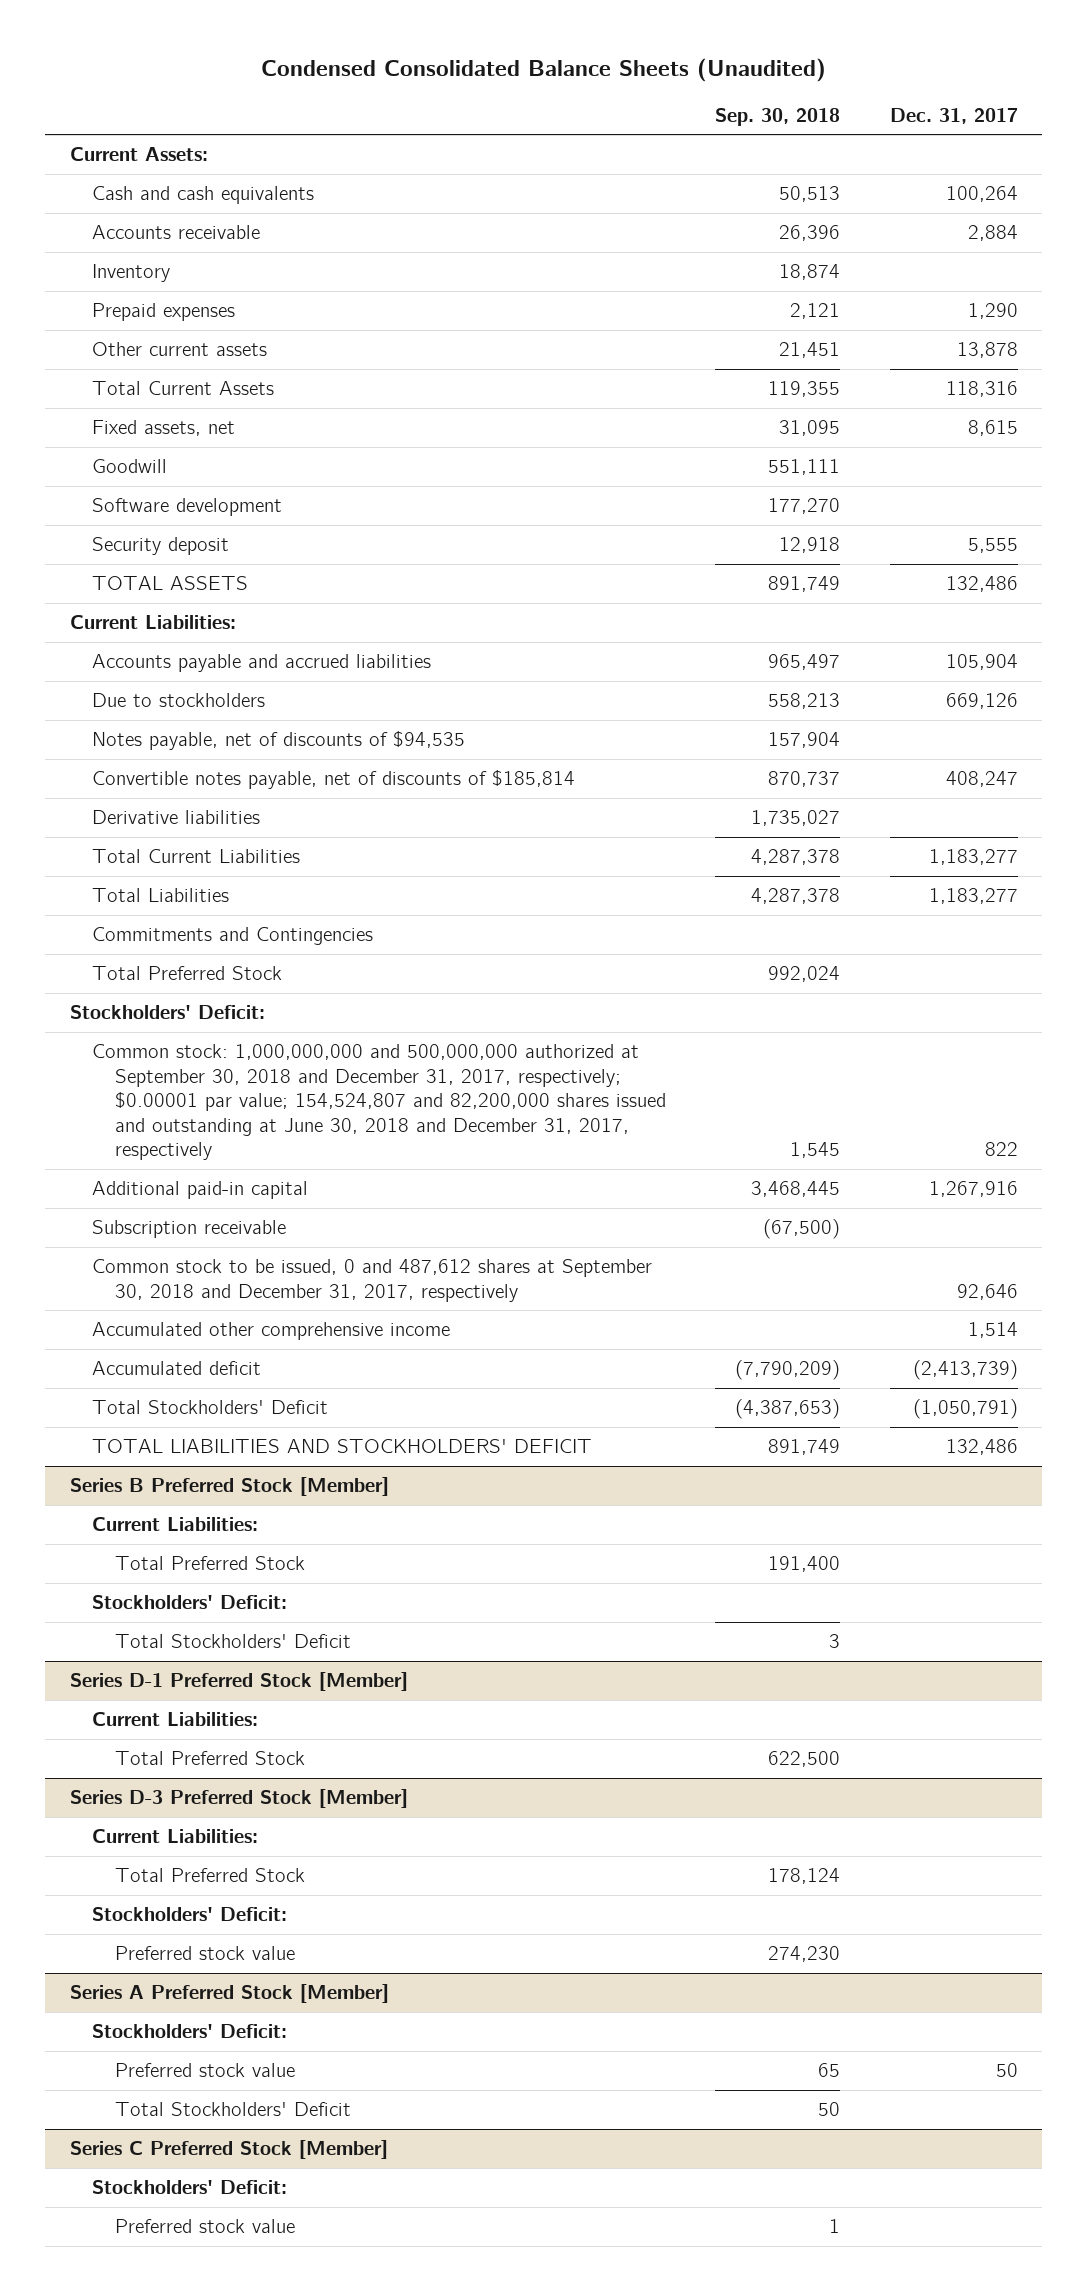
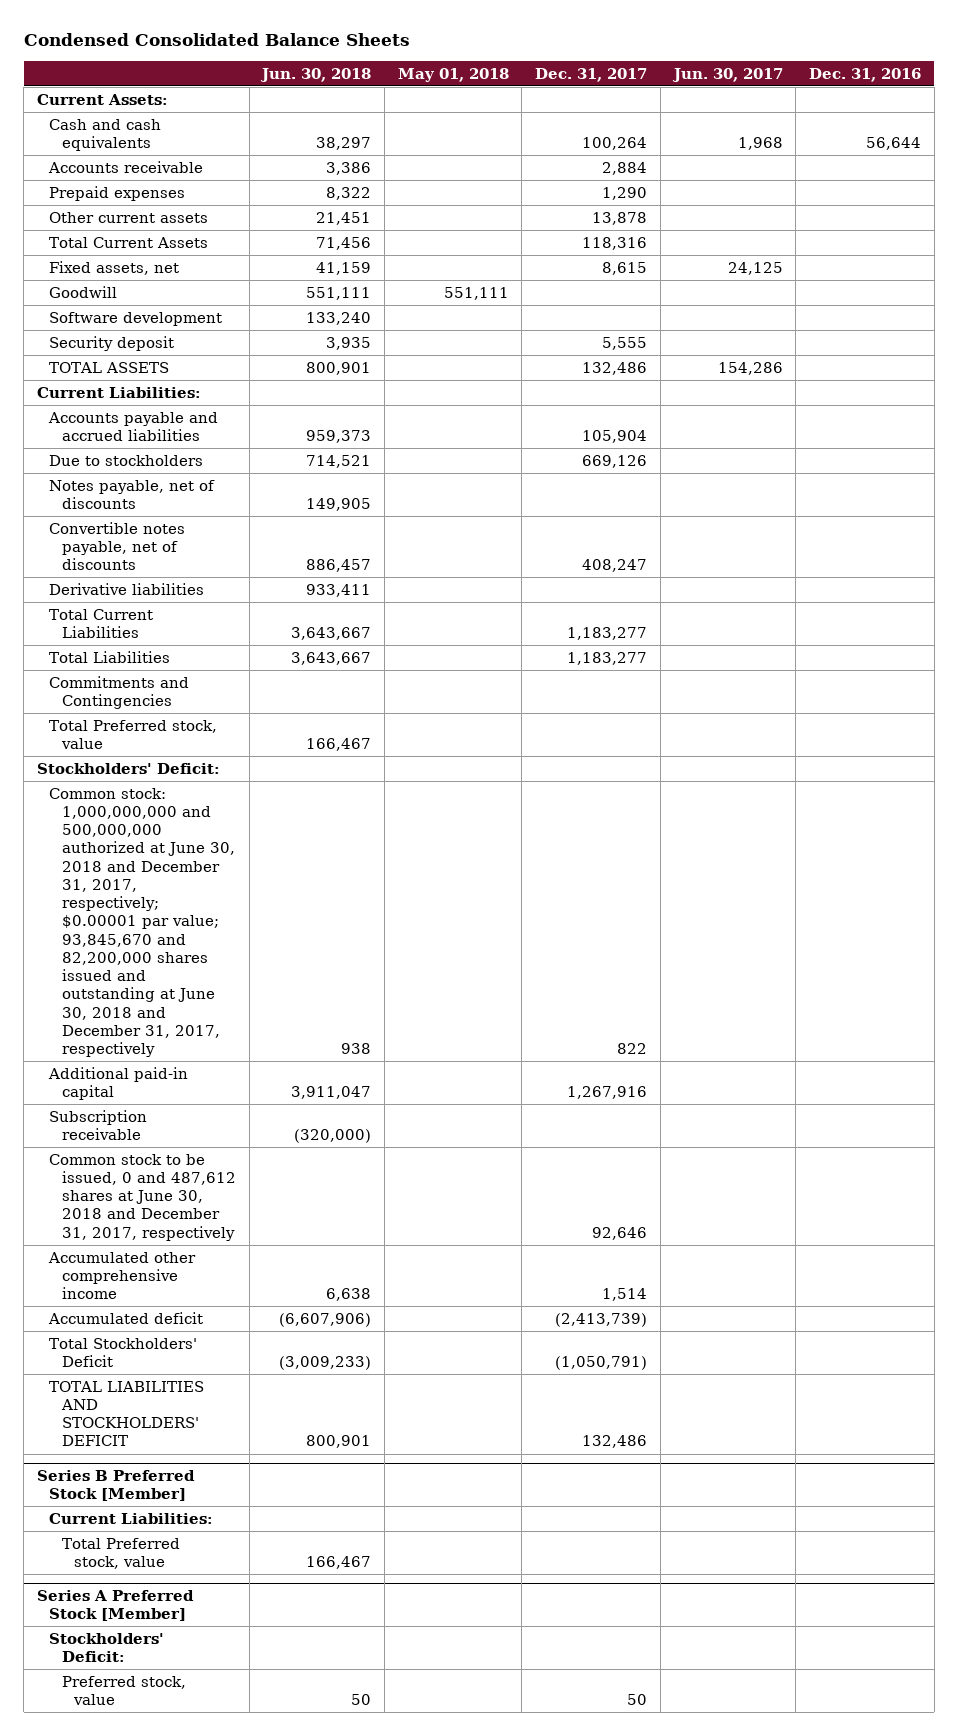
[260,57,826,82] Condensed Consolidated Balance Sheets (Unaudited) -> [23,33,410,47] Condensed Consolidated Balance Sheets
[715,107,841,126] Sep. 30, 2018 -> none
none -> [260,67,372,82] Jun. 30, 2018
none -> [397,67,509,82] May 01, 2018
none -> [671,67,783,82] Jun. 30, 2017
none -> [809,67,922,82] Dec. 31, 2016
[92,264,171,283] Inventory -> none
[92,731,466,751] Notes payable, net of discounts of $94,535 -> [49,479,216,510] Notes payable, net of discounts
[92,770,576,790] Convertible notes payable, net of discounts of $185,814 -> [49,521,186,571] Convertible notes payable, net of discounts
[92,966,283,981] Total Preferred Stock -> [49,719,218,750] Total Preferred stock, value
[92,1044,666,1161] Common stock: 1,000,000,000 and 500,000,000 authorized at September 30, 2018 and December 31, 2017, respectively; $0.00001 par value; 154,524,807 and 82,200,000 shares issued and outstanding at June 30, 2018 and December 31, 2017, respectively -> [49,787,235,1058] Common stock: 1,000,000,000 and 500,000,000 authorized at June 30, 2018 and December 31, 2017, respectively; $0.00001 par value; 93,845,670 and 82,200,000 shares issued and outstanding at June 30, 2018 and December 31, 2017, respectively
[92,1259,653,1302] Common stock to be issued, 0 and 487,612 shares at September 30, 2018 and December 31, 2017, respectively -> [49,1153,236,1241] Common stock to be issued, 0 and 487,612 shares at June 30, 2018 and December 31, 2017, respectively
[92,1595,288,1610] Stockholders' Deficit: -> none
[114,1634,351,1649] Total Stockholders' Deficit -> none
[69,1672,408,1692] Series D-1 Preferred Stock [Member] -> none
[92,1712,259,1727] Current Liabilities: -> none
[114,1751,305,1766] Total Preferred Stock -> none
[69,1789,408,1809] Series D-3 Preferred Stock [Member] -> none
[92,1829,259,1844] Current Liabilities: -> none
[114,1868,305,1883] Total Preferred Stock -> none
[92,1907,288,1922] Stockholders' Deficit: -> none
[114,1946,295,1961] Preferred stock value -> none
[114,1556,305,1571] Total Preferred Stock -> [61,1537,180,1570] Total Preferred stock, value
[114,2102,351,2117] Total Stockholders' Deficit -> none
[69,2140,388,2160] Series C Preferred Stock [Member] -> none
[92,2180,288,2195] Stockholders' Deficit: -> none
[114,2219,295,2234] Preferred stock value -> none
[114,2063,295,2078] Preferred stock value -> [61,1675,186,1706] Preferred stock, value

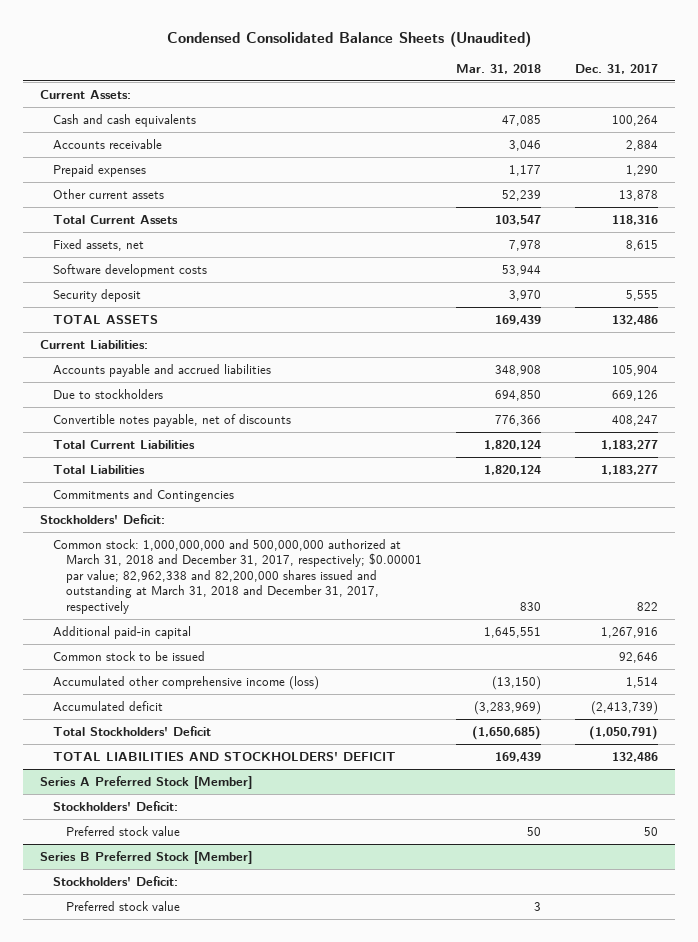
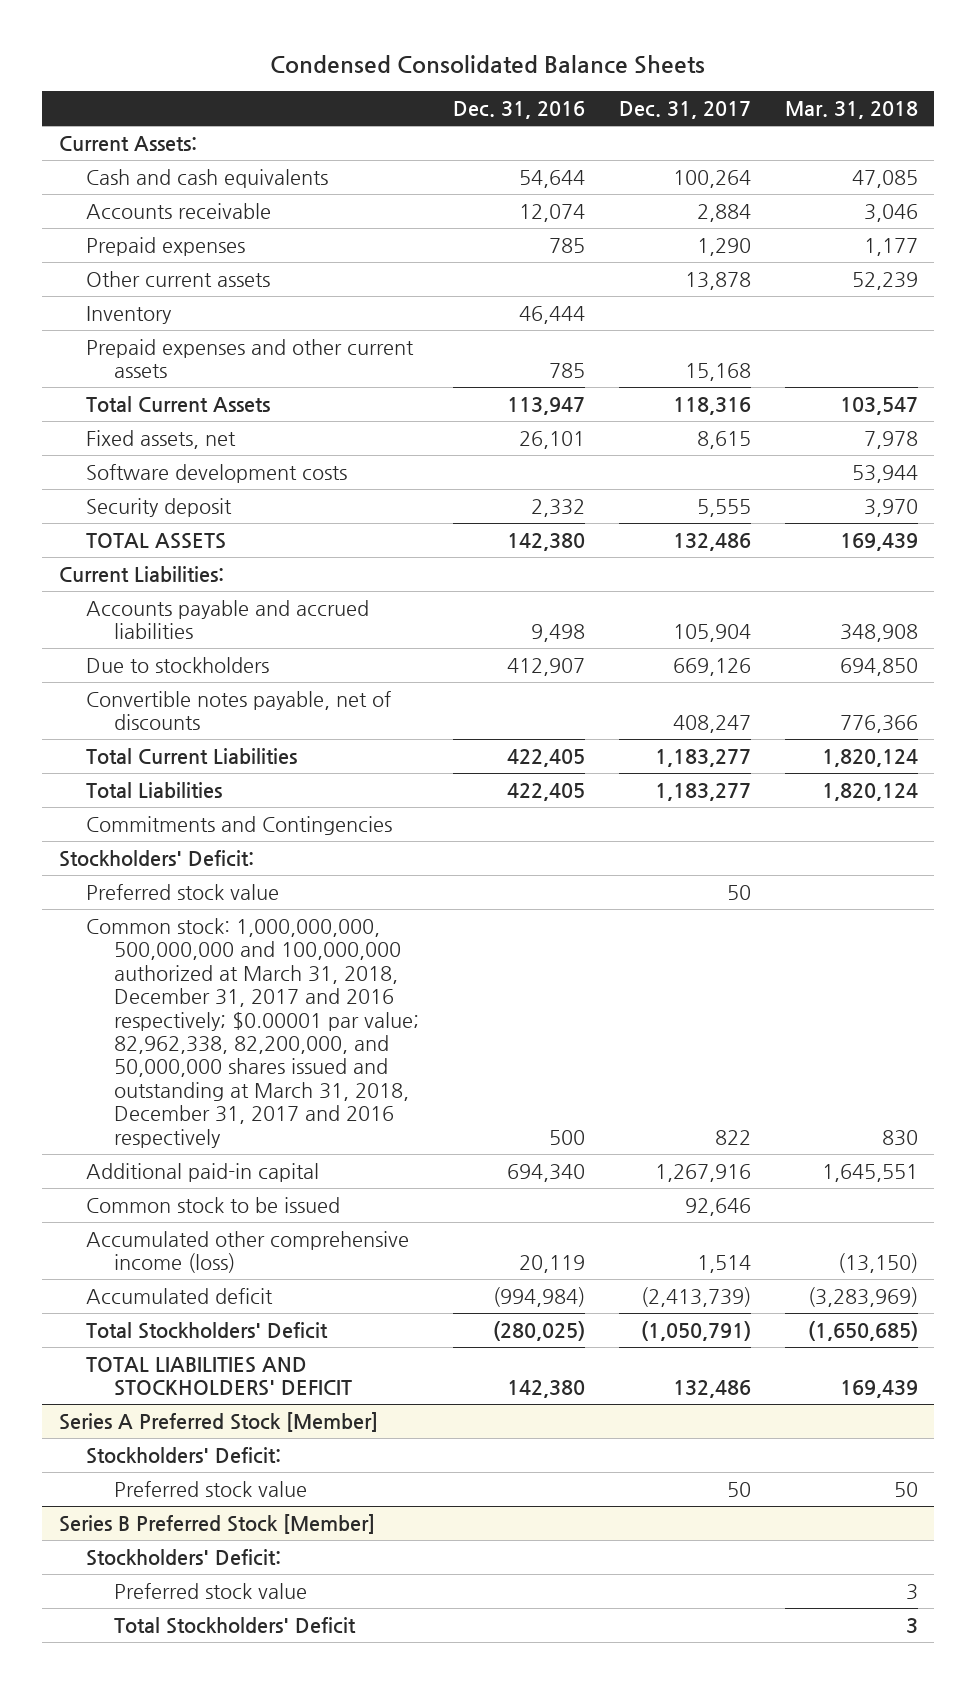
[166,31,531,48] Condensed Consolidated Balance Sheets (Unaudited) -> [270,54,706,74] Condensed Consolidated Balance Sheets
none -> [453,101,586,120] Dec. 31, 2016
none -> [86,305,173,324] Inventory
none -> [86,338,415,379] Prepaid expenses and other current assets
none -> [86,883,280,900] Preferred stock value
[53,538,422,614] Common stock: 1,000,000,000 and 500,000,000 authorized at March 31, 2018 and December 31, 2017, respectively; $0.00001 par value; 82,962,338 and 82,200,000 shares issued and outstanding at March 31, 2018 and December 31, 2017, respectively -> [86,917,420,1148] Common stock: 1,000,000,000, 500,000,000 and 100,000,000 authorized at March 31, 2018, December 31, 2017 and 2016 respectively; $0.00001 par value; 82,962,338, 82,200,000, and 50,000,000 shares issued and outstanding at March 31, 2018, December 31, 2017 and 2016 respectively
none -> [114,1616,357,1634] Total Stockholders' Deficit

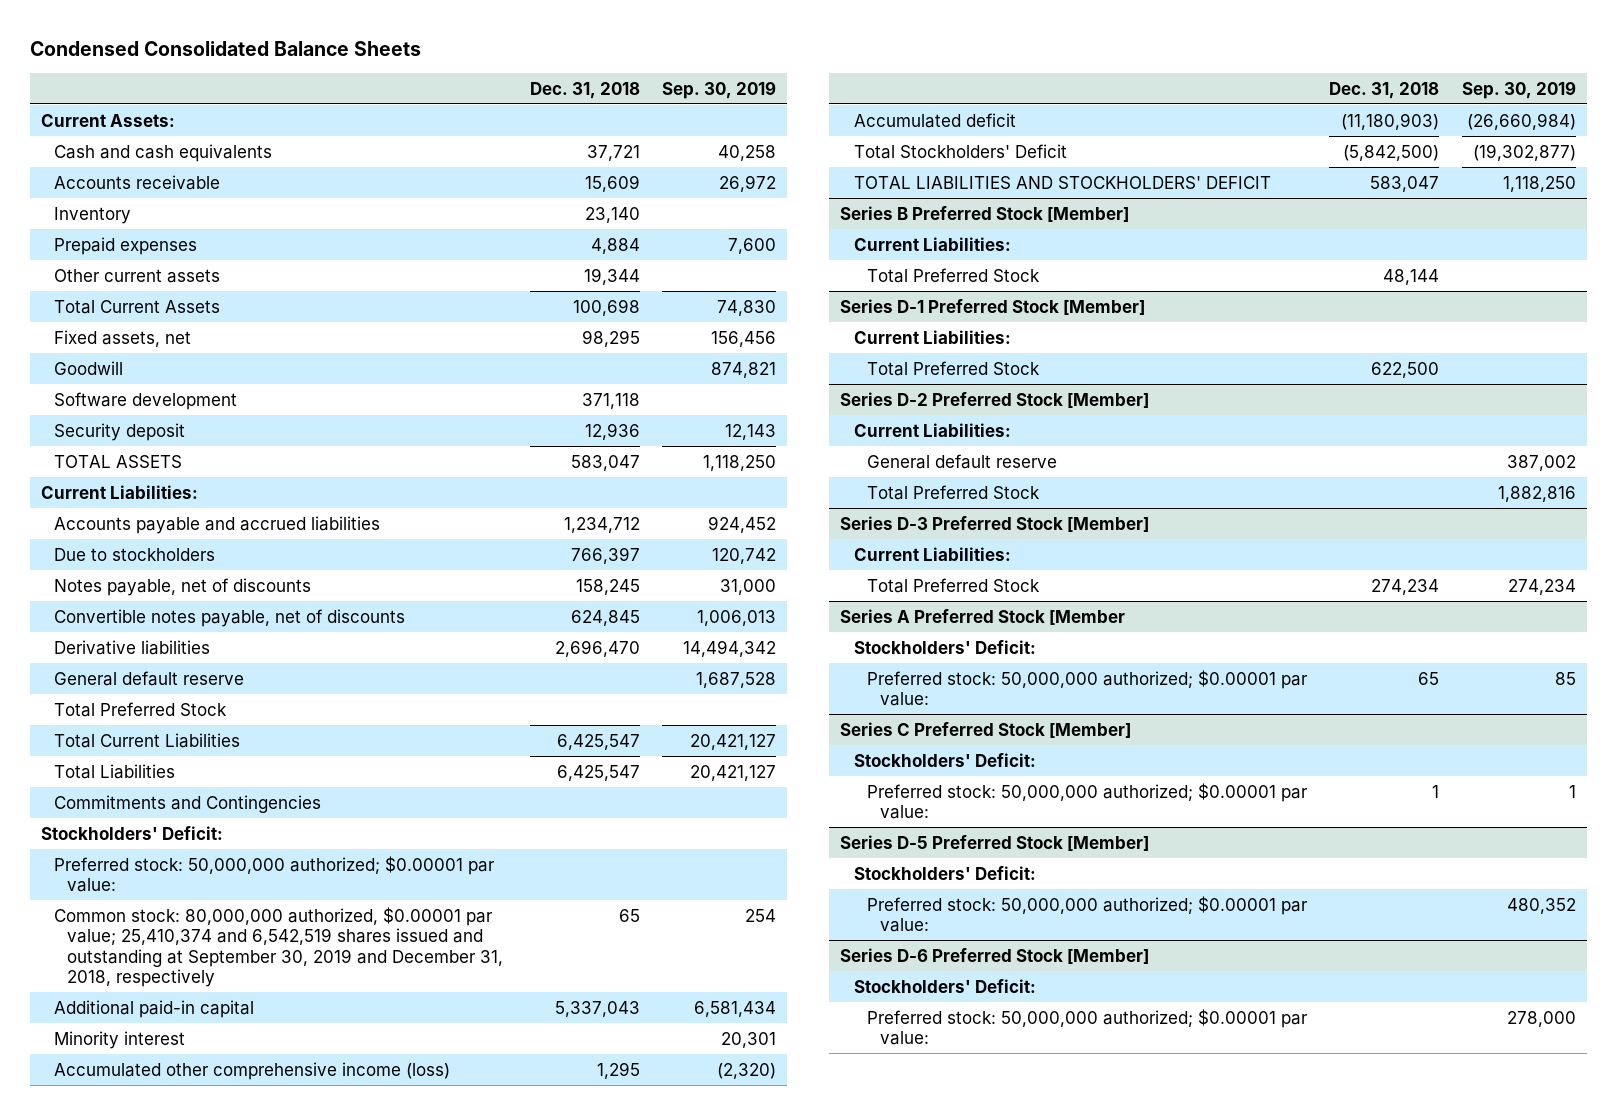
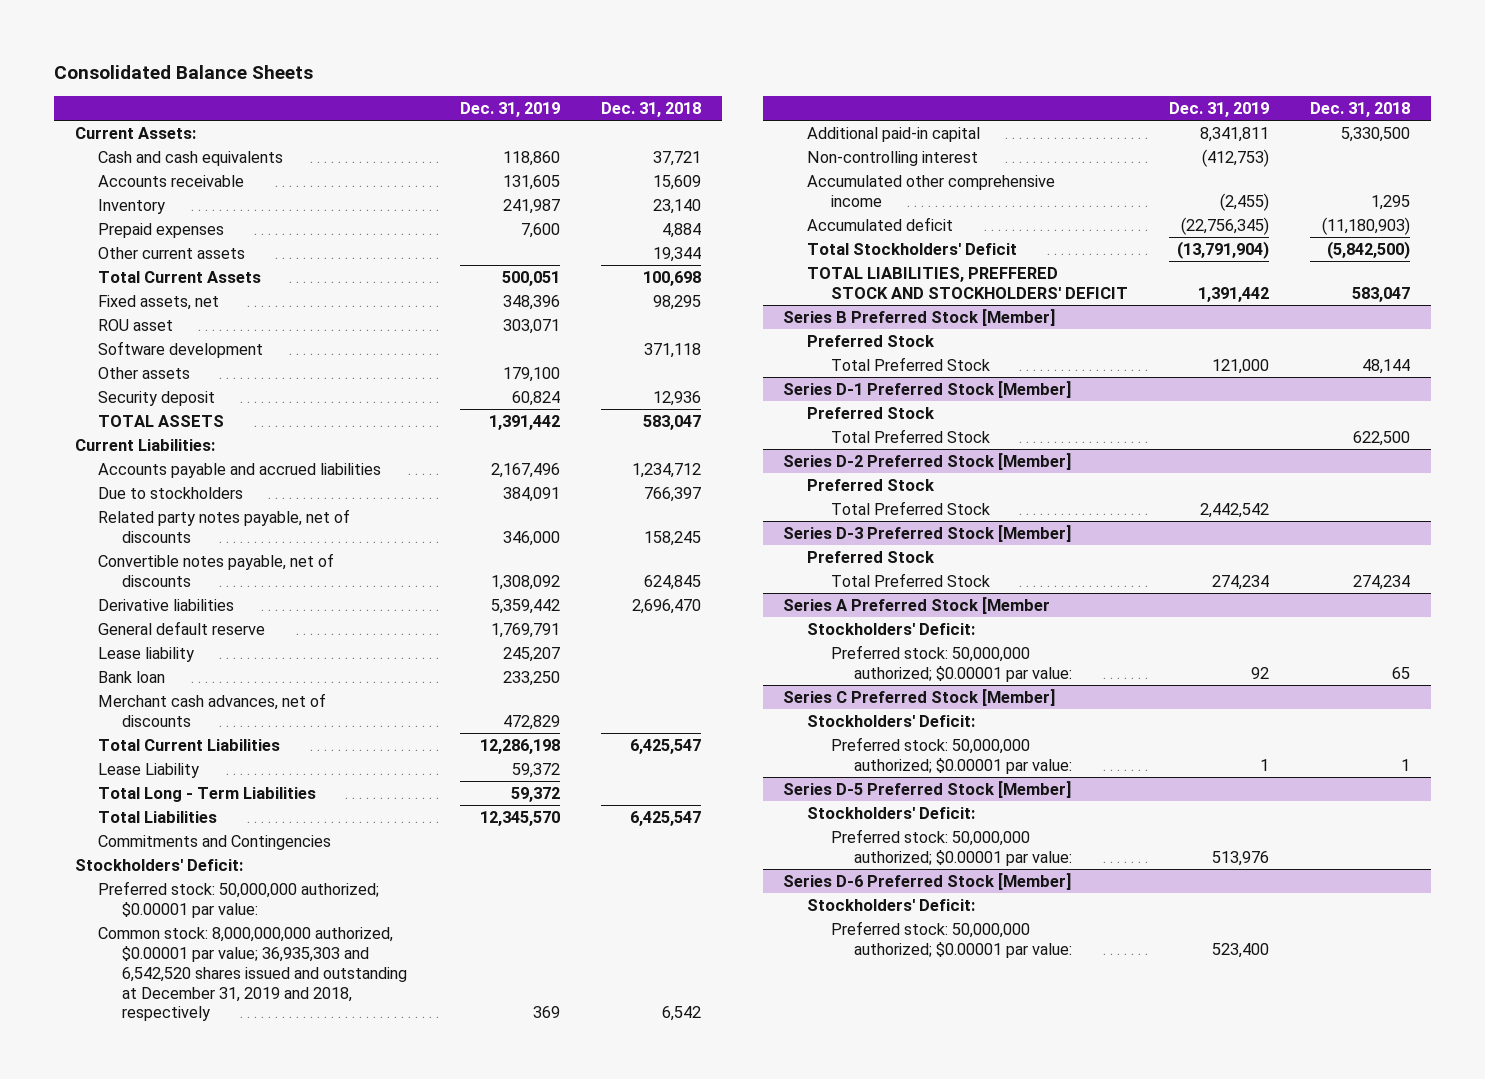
[29,41,421,57] Condensed Consolidated Balance Sheets -> [54,65,314,80] Consolidated Balance Sheets
[661,80,776,99] Sep. 30, 2019 -> none
none -> [460,101,561,117] Dec. 31, 2019
[54,360,124,375] Goodwill -> none
none -> [98,318,174,331] ROU asset
none -> [98,366,191,379] Other assets
[54,577,312,596] Notes payable, net of discounts -> [98,508,351,543] Related party notes payable, net of discounts
[54,701,228,717] Total Preferred Stock -> none
none -> [98,646,195,662] Lease liability
none -> [98,670,166,683] Bank loan
none -> [98,692,327,727] Merchant cash advances, net of discounts
none -> [98,762,200,778] Lease Liability
none -> [98,786,317,802] Total Long - Term Liabilities
[54,906,504,988] Common stock: 80,000,000 authorized, $0.00001 par value; 25,410,374 and 6,542,519 shares issued and outstanding at September 30, 2019 and December 31, 2018, respectively -> [98,926,407,1022] Common stock: 8,000,000,000 authorized, $0.00001 par value; 36,935,303 and 6,542,520 shares issued and outstanding at December 31, 2019 and 2018, respectively
[618,908,640,922] 65 -> [662,1006,702,1022] 6,542
[554,1000,640,1017] 5,337,043 -> [1341,126,1411,142] 5,330,500
[54,1030,186,1049] Minority interest -> [806,150,978,166] Non-controlling interest
[54,1061,451,1080] Accumulated other comprehensive income (loss) -> [806,174,1055,207] Accumulated other comprehensive income
[853,175,1271,189] TOTAL LIABILITIES AND STOCKHOLDERS' DEFICIT -> [806,266,1128,299] TOTAL LIABILITIES, PREFFERED STOCK AND STOCKHOLDERS' DEFICIT
[853,236,1011,251] Current Liabilities: -> none
none -> [806,334,935,347] Preferred Stock
[853,329,1011,344] Current Liabilities: -> none
none -> [806,406,935,419] Preferred Stock
[853,422,1011,437] Current Liabilities: -> none
[867,453,1058,469] General default reserve -> none
none -> [806,478,935,491] Preferred Stock
[853,546,1011,561] Current Liabilities: -> none
none -> [806,550,935,563] Preferred Stock

